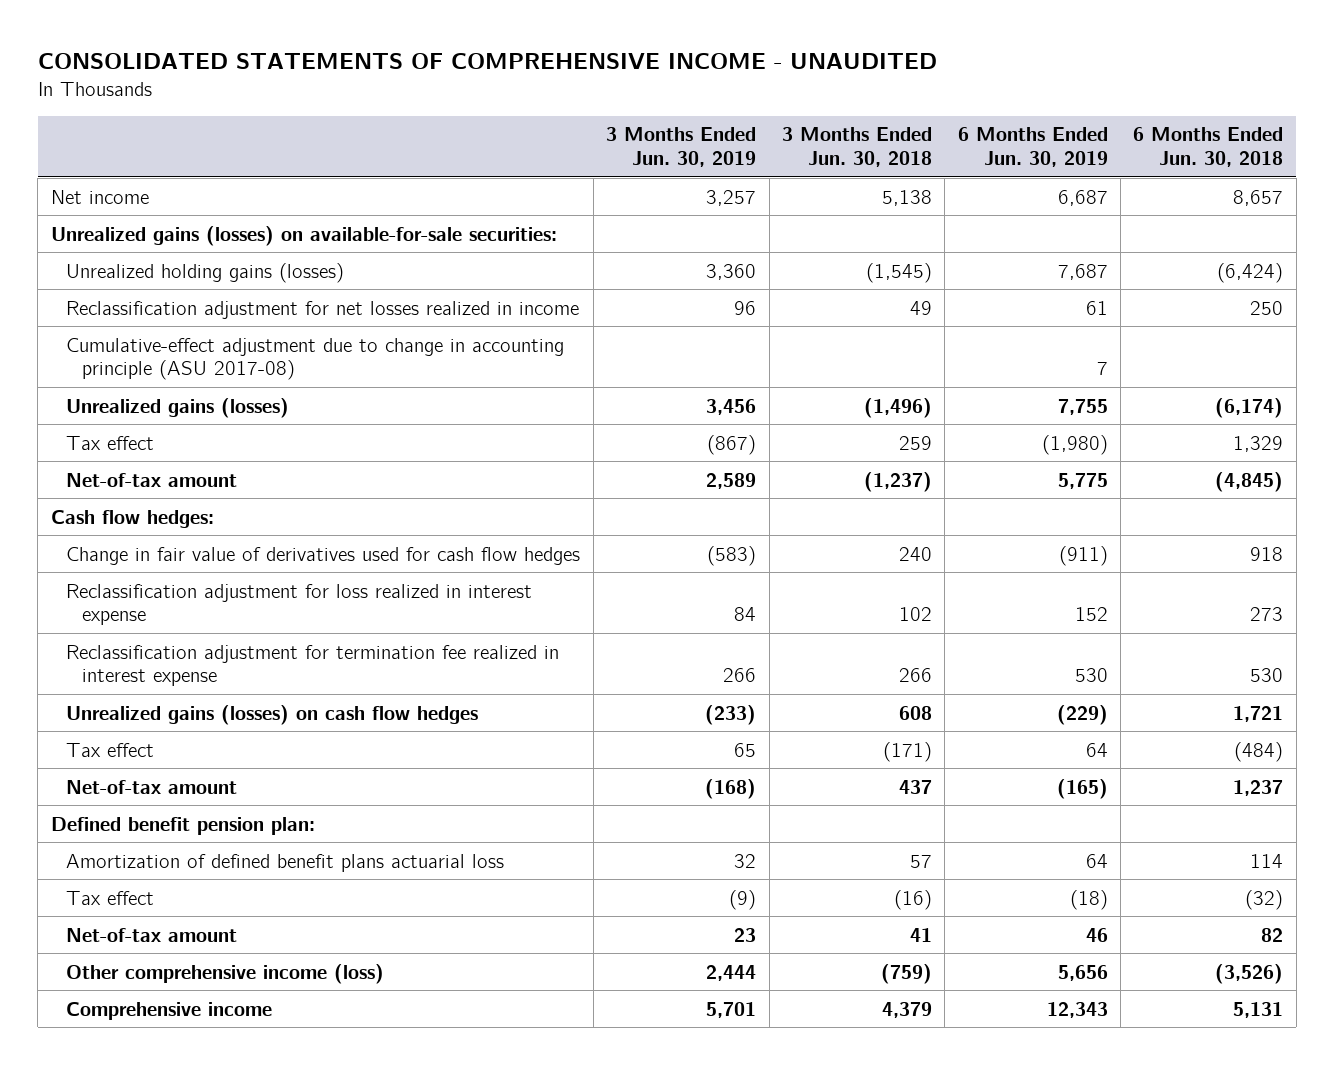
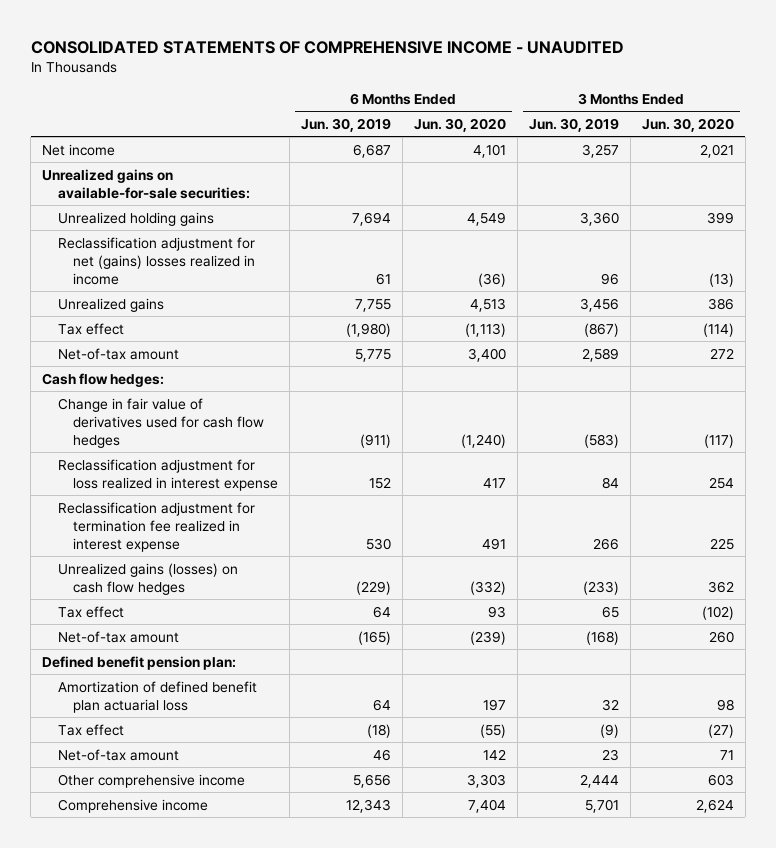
[781,127,932,167] 3 Months Ended Jun. 30, 2018 -> none
[1133,127,1284,167] 6 Months Ended Jun. 30, 2018 -> none
none -> [413,117,506,132] Jun. 30, 2020
none -> [641,117,734,132] Jun. 30, 2020
[66,337,565,381] Cumulative-effect adjustment due to change in accounting principle (ASU 2017-08) -> none
[50,225,557,246] Unrealized gains (losses) on available-for-sale securities: -> [42,168,250,199] Unrealized gains on available-for-sale securities:
[66,262,345,283] Unrealized holding gains (losses) -> [57,211,214,226] Unrealized holding gains
[1057,263,1108,280] 7,687 -> [351,211,391,226] 7,694
[66,300,580,319] Reclassification adjustment for net losses realized in income -> [57,236,255,285] Reclassification adjustment for net (gains) losses realized in income
[66,397,290,418] Unrealized gains (losses) -> [57,297,164,312] Unrealized gains
[66,853,505,872] Amortization of defined benefit plans actuarial loss -> [57,680,257,713] Amortization of defined benefit plan actuarial loss
[66,963,385,984] Other comprehensive income (loss) -> [57,773,245,788] Other comprehensive income

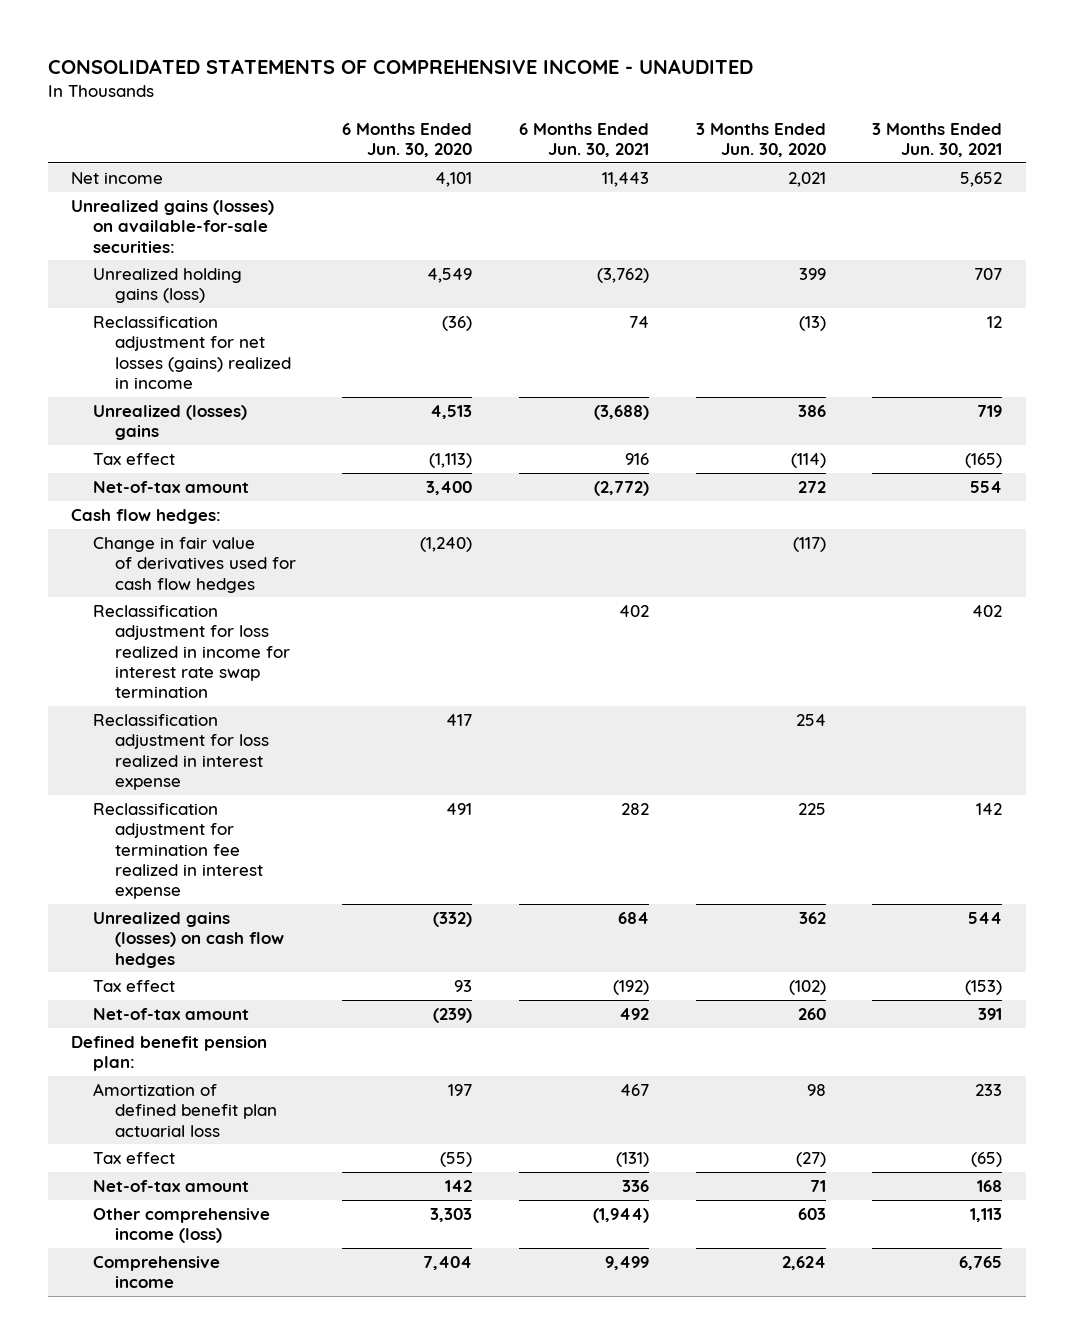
[300,117,391,132] Jun. 30, 2019 -> none
[528,117,619,132] Jun. 30, 2019 -> none
none -> [519,122,650,157] 6 Months Ended Jun. 30, 2021
none -> [872,122,1003,157] 3 Months Ended Jun. 30, 2021
[42,168,250,199] Unrealized gains on available-for-sale securities: -> [70,200,274,253] Unrealized gains (losses) on available-for-sale securities:
[57,211,214,226] Unrealized holding gains -> [92,268,242,304] Unrealized holding gains (loss)
[57,236,255,285] Reclassification adjustment for net (gains) losses realized in income -> [92,316,291,389] Reclassification adjustment for net losses (gains) realized in income
[57,297,164,312] Unrealized gains -> [92,405,247,441] Unrealized (losses) gains
none -> [92,605,290,699] Reclassification adjustment for loss realized in income for interest rate swap termination
[57,773,245,788] Other comprehensive income -> [92,1208,270,1244] Other comprehensive income (loss)

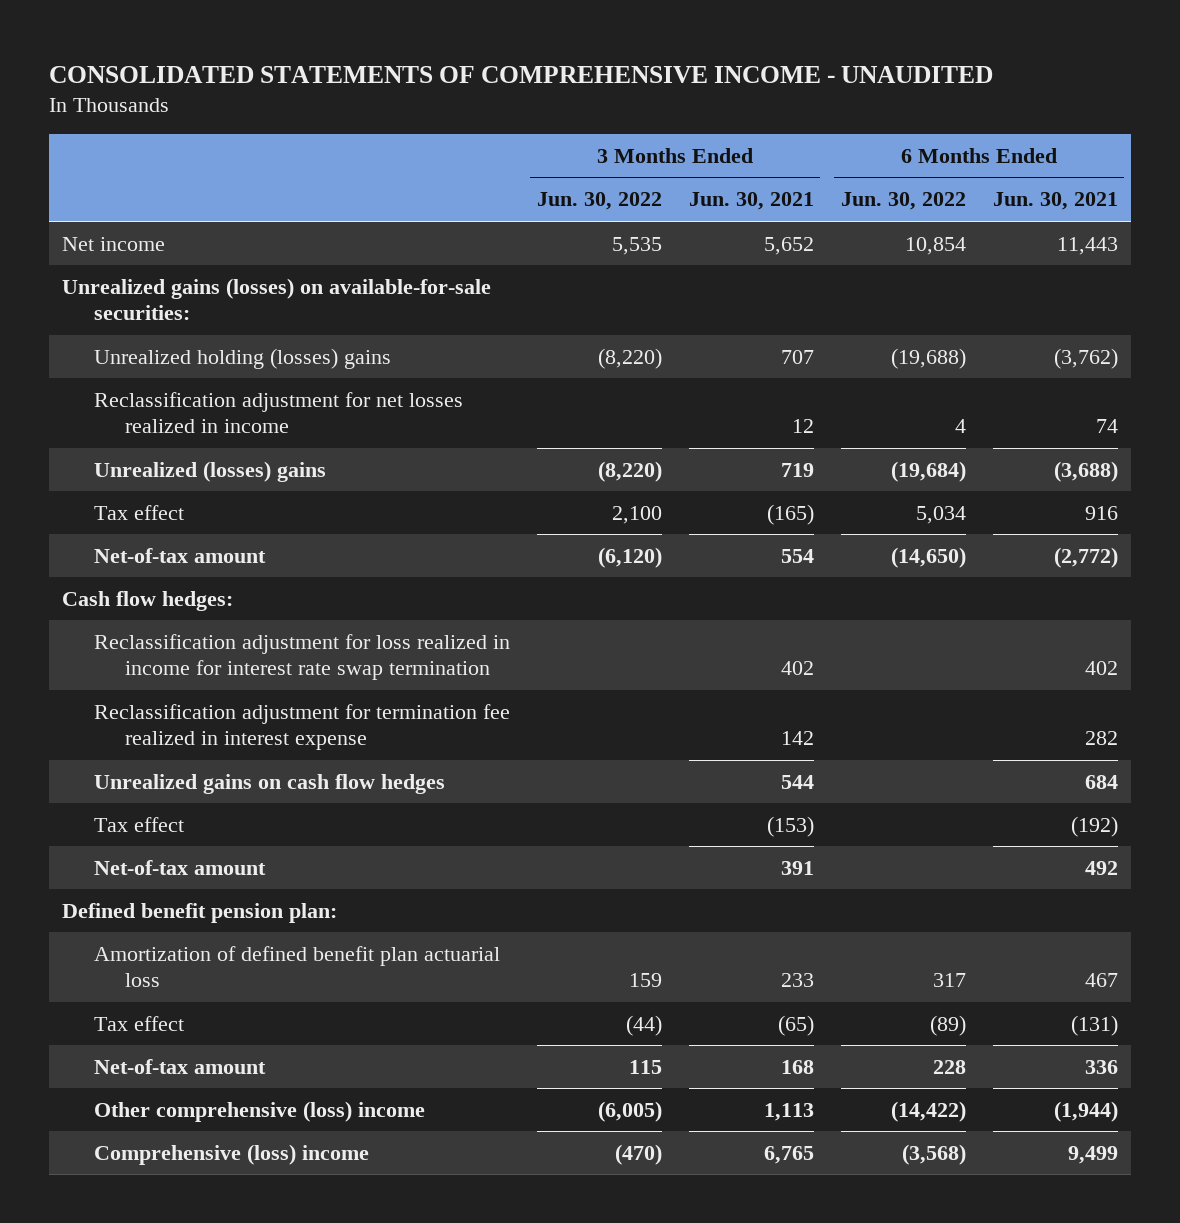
[342,122,473,157] 6 Months Ended Jun. 30, 2020 -> none
[695,122,826,157] 3 Months Ended Jun. 30, 2020 -> none
none -> [536,192,662,211] Jun. 30, 2022
none -> [840,192,966,211] Jun. 30, 2022
[92,268,242,304] Unrealized holding gains (loss) -> [93,347,391,369] Unrealized holding (losses) gains
[92,316,291,389] Reclassification adjustment for net losses (gains) realized in income -> [93,391,463,434] Reclassification adjustment for net losses realized in income
[92,537,296,593] Change in fair value of derivatives used for cash flow hedges -> none
[92,714,269,790] Reclassification adjustment for loss realized in interest expense -> none
[92,912,284,968] Unrealized gains (losses) on cash flow hedges -> [93,773,445,794] Unrealized gains on cash flow hedges
[92,1208,270,1244] Other comprehensive income (loss) -> [93,1100,425,1122] Other comprehensive (loss) income
[92,1256,220,1289] Comprehensive income -> [93,1143,369,1165] Comprehensive (loss) income

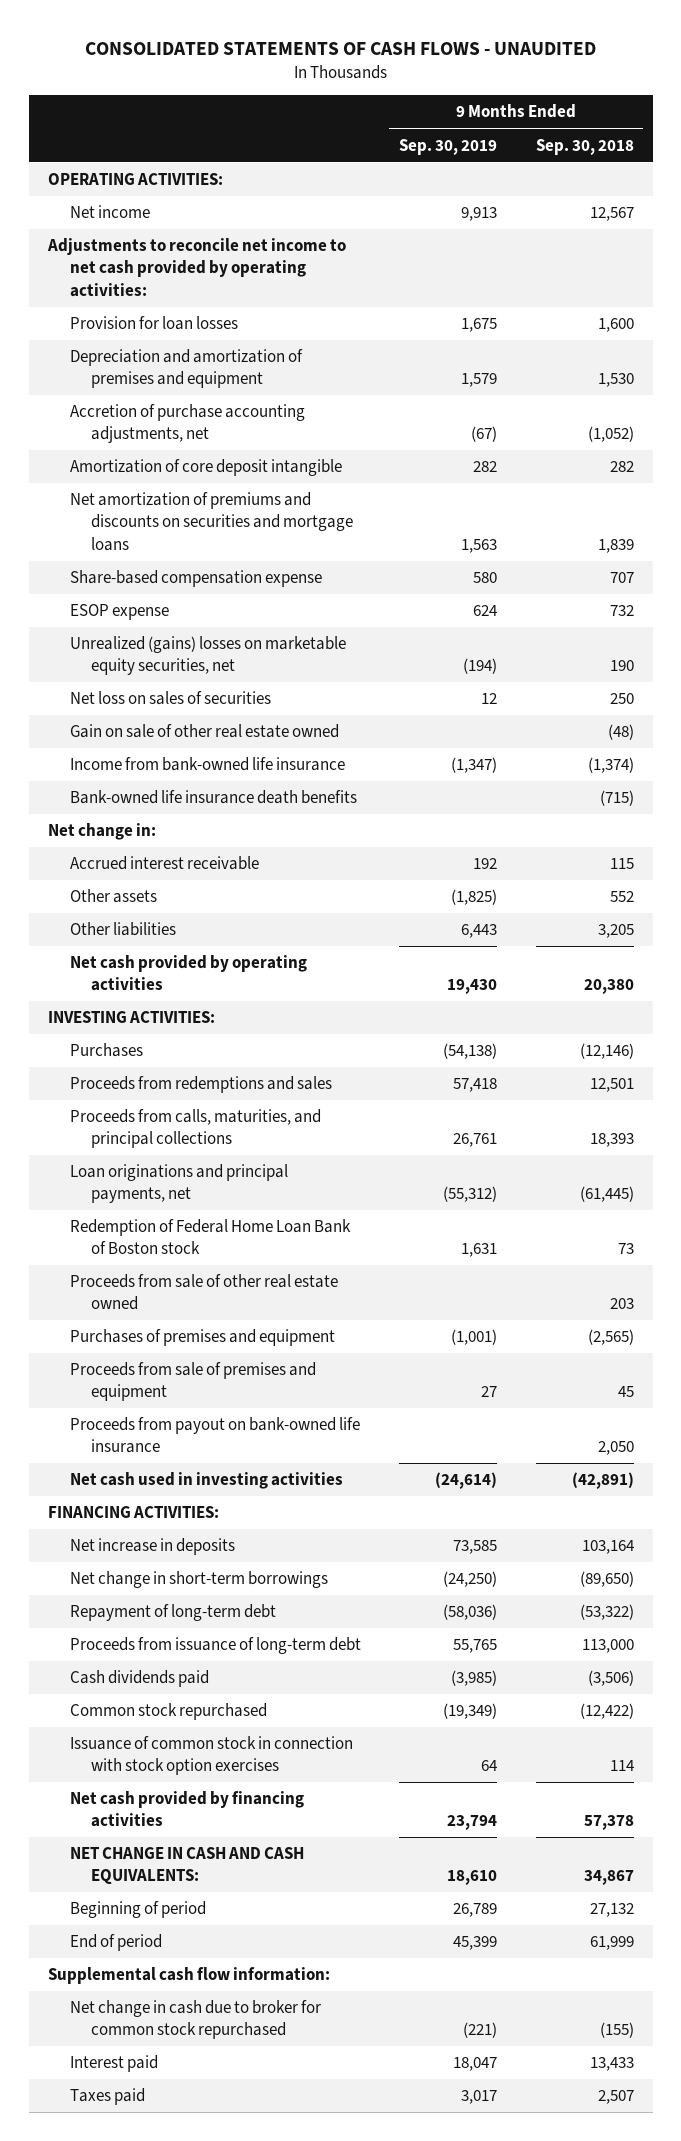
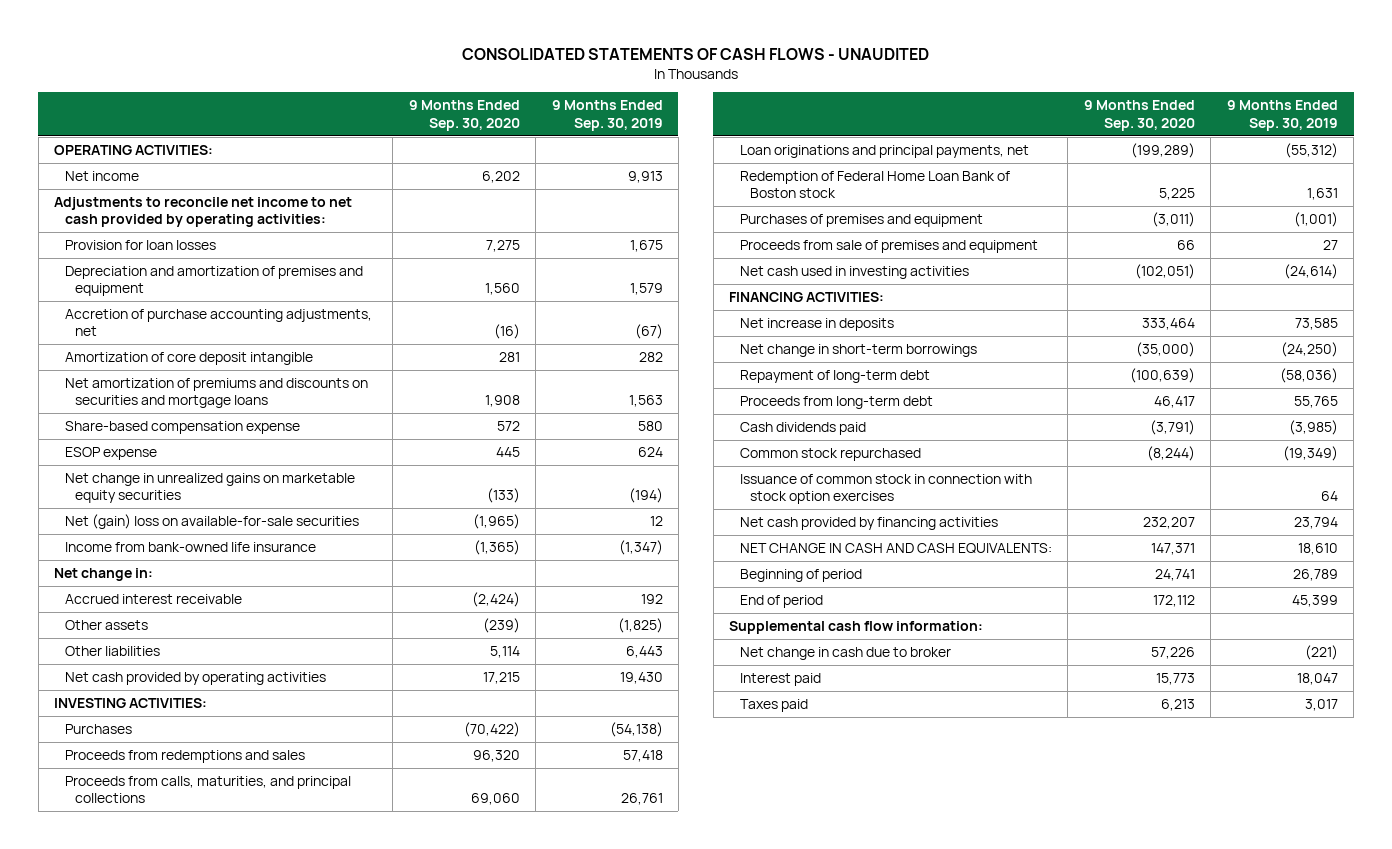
[535,138,634,155] Sep. 30, 2018 -> none
none -> [408,100,520,131] 9 Months Ended Sep. 30, 2020
[69,724,339,739] Gain on sale of other real estate owned -> none
[69,636,346,676] Unrealized (gains) losses on marketable equity securities, net -> [64,472,355,504] Net change in unrealized gains on marketable equity securities
[69,691,271,706] Net loss on sales of securities -> [64,513,359,529] Net (gain) loss on available-for-sale securities
[69,790,357,805] Bank-owned life insurance death benefits -> none
[69,1274,338,1311] Proceeds from sale of other real estate owned -> none
[69,1417,360,1454] Proceeds from payout on bank-owned life insurance -> none
[69,1637,361,1655] Proceeds from issuance of long-term debt -> [739,395,933,409] Proceeds from long-term debt
[69,2000,321,2040] Net change in cash due to broker for common stock repurchased -> [739,646,951,660] Net change in cash due to broker

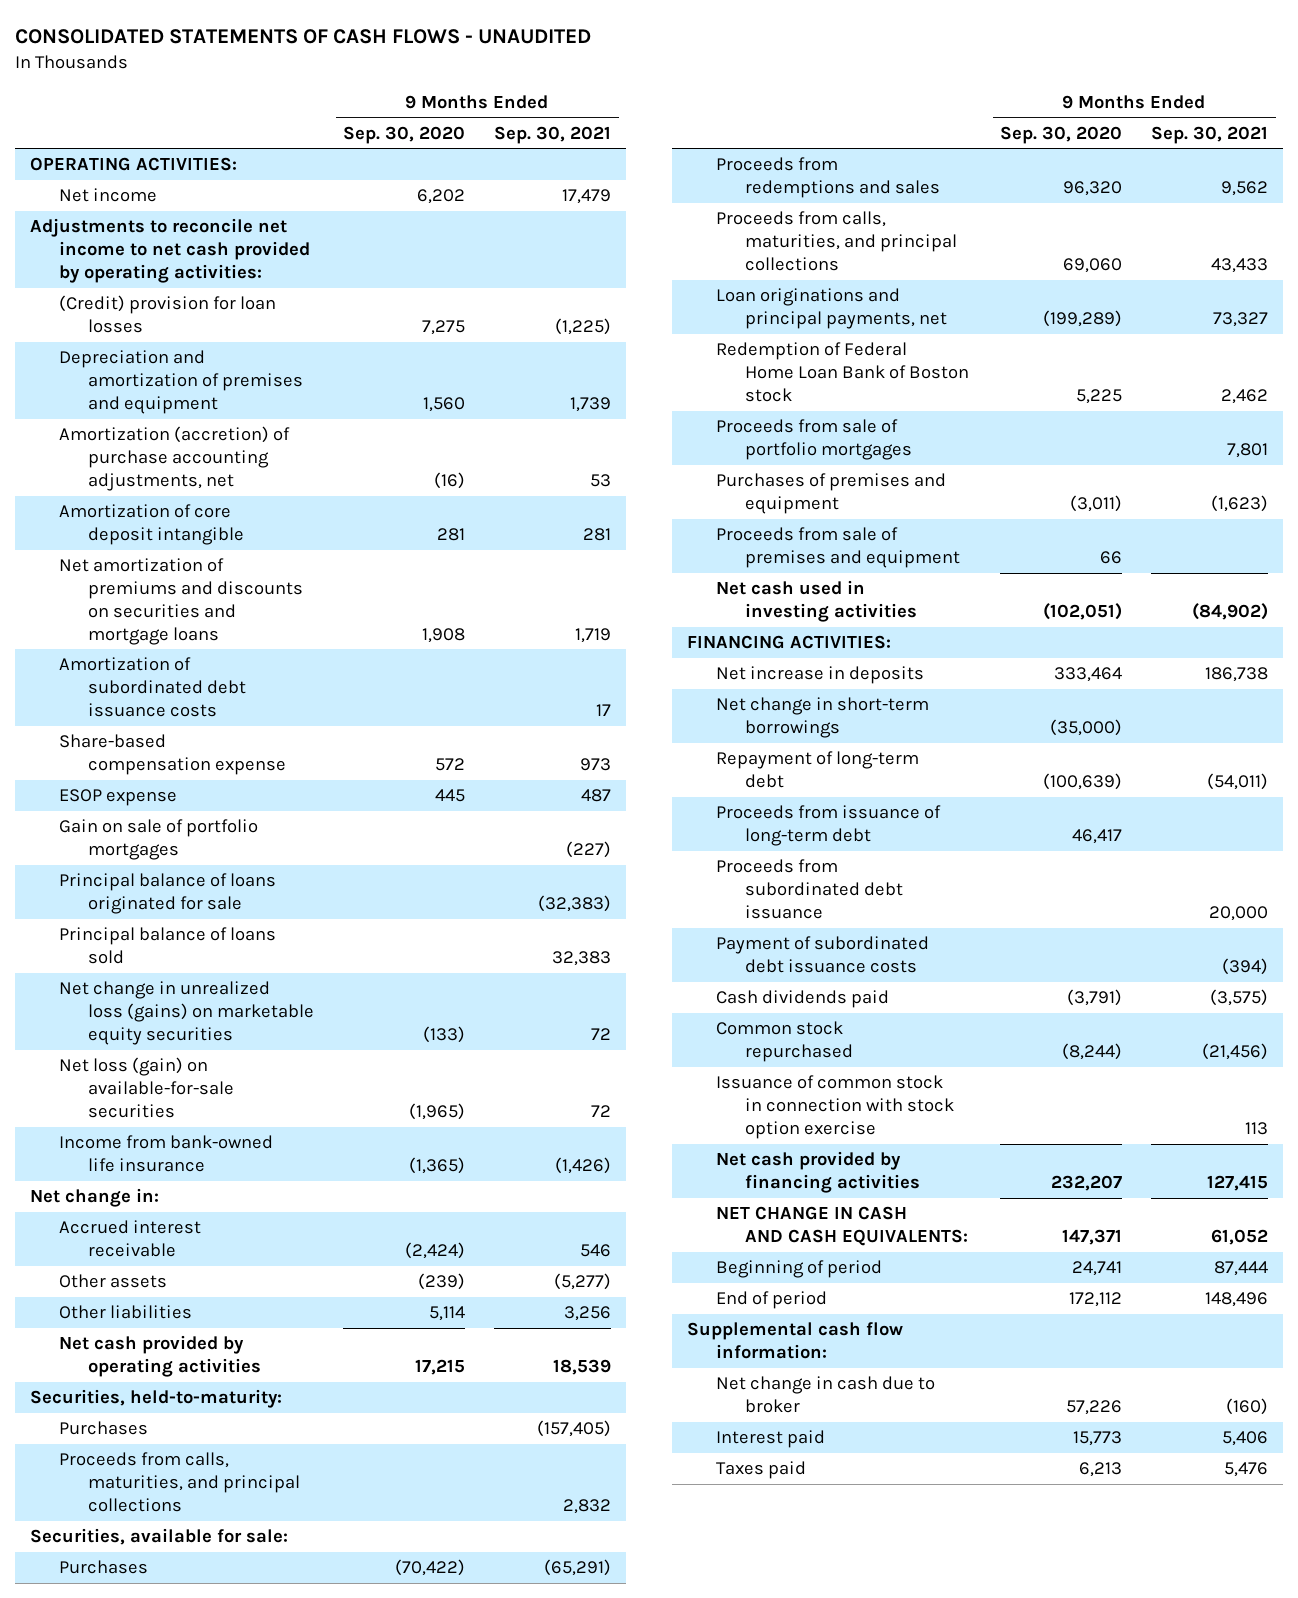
[551,100,663,131] 9 Months Ended Sep. 30, 2019 -> none
none -> [494,125,612,144] Sep. 30, 2021
[64,239,216,250] Provision for loan losses -> [58,295,276,334] (Credit) provision for loan losses
[64,308,372,337] Accretion of purchase accounting adjustments, net -> [58,426,290,491] Amortization (accretion) of purchase accounting adjustments, net
none -> [58,657,246,717] Amortization of subordinated debt issuance costs
none -> [58,819,258,861] Gain on sale of portfolio mortgages
none -> [58,873,276,915] Principal balance of loans originated for sale
none -> [58,927,276,965] Principal balance of loans sold
[64,472,355,504] Net change in unrealized gains on marketable equity securities -> [58,981,314,1045] Net change in unrealized loss (gains) on marketable equity securities
[64,513,359,529] Net (gain) loss on available-for-sale securities -> [58,1057,234,1118] Net loss (gain) on available-for-sale securities
[54,697,208,708] INVESTING ACTIVITIES: -> none
none -> [29,1389,282,1409] Securities, held-to-maturity:
none -> [58,1421,148,1436] Purchases
none -> [58,1452,300,1512] Proceeds from calls, maturities, and principal collections
none -> [29,1528,288,1546] Securities, available for sale:
none -> [715,419,912,461] Proceeds from sale of portfolio mortgages
[739,395,933,409] Proceeds from long-term debt -> [715,805,941,847] Proceeds from issuance of long-term debt
none -> [715,859,903,919] Proceeds from subordinated debt issuance
none -> [715,936,929,974] Payment of subordinated debt issuance costs
[739,473,1032,505] Issuance of common stock in connection with stock option exercises -> [715,1075,954,1139] Issuance of common stock in connection with stock option exercise

